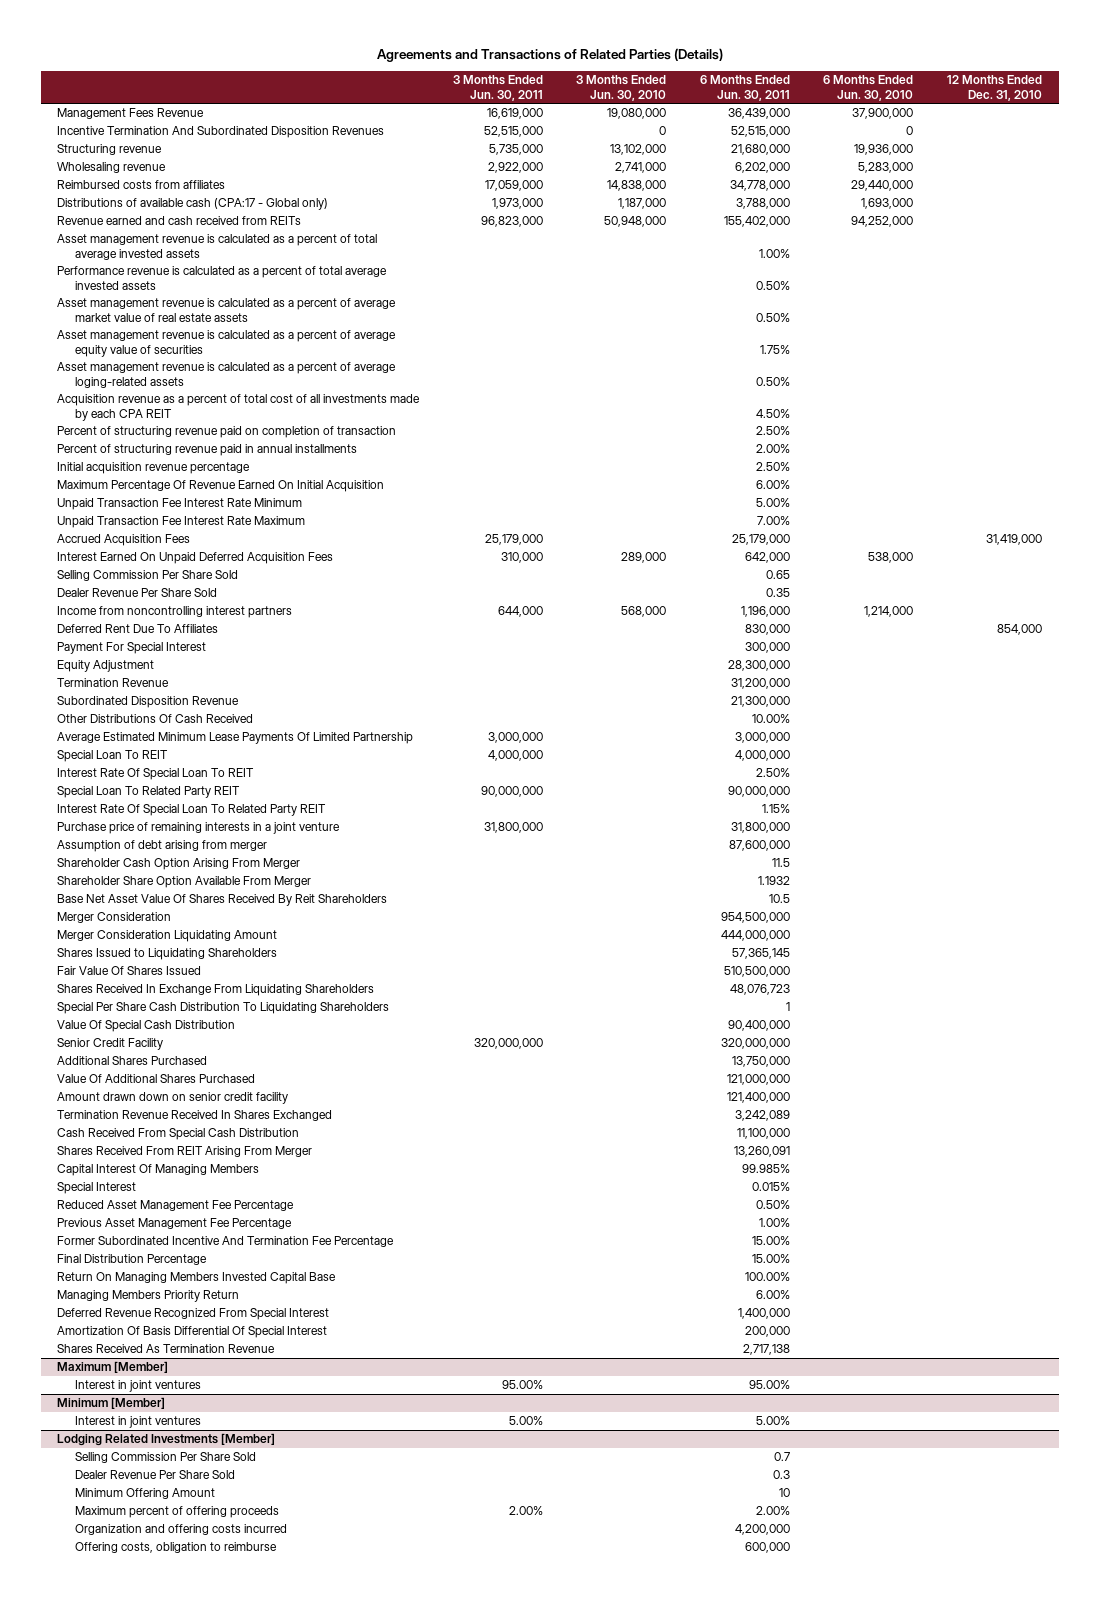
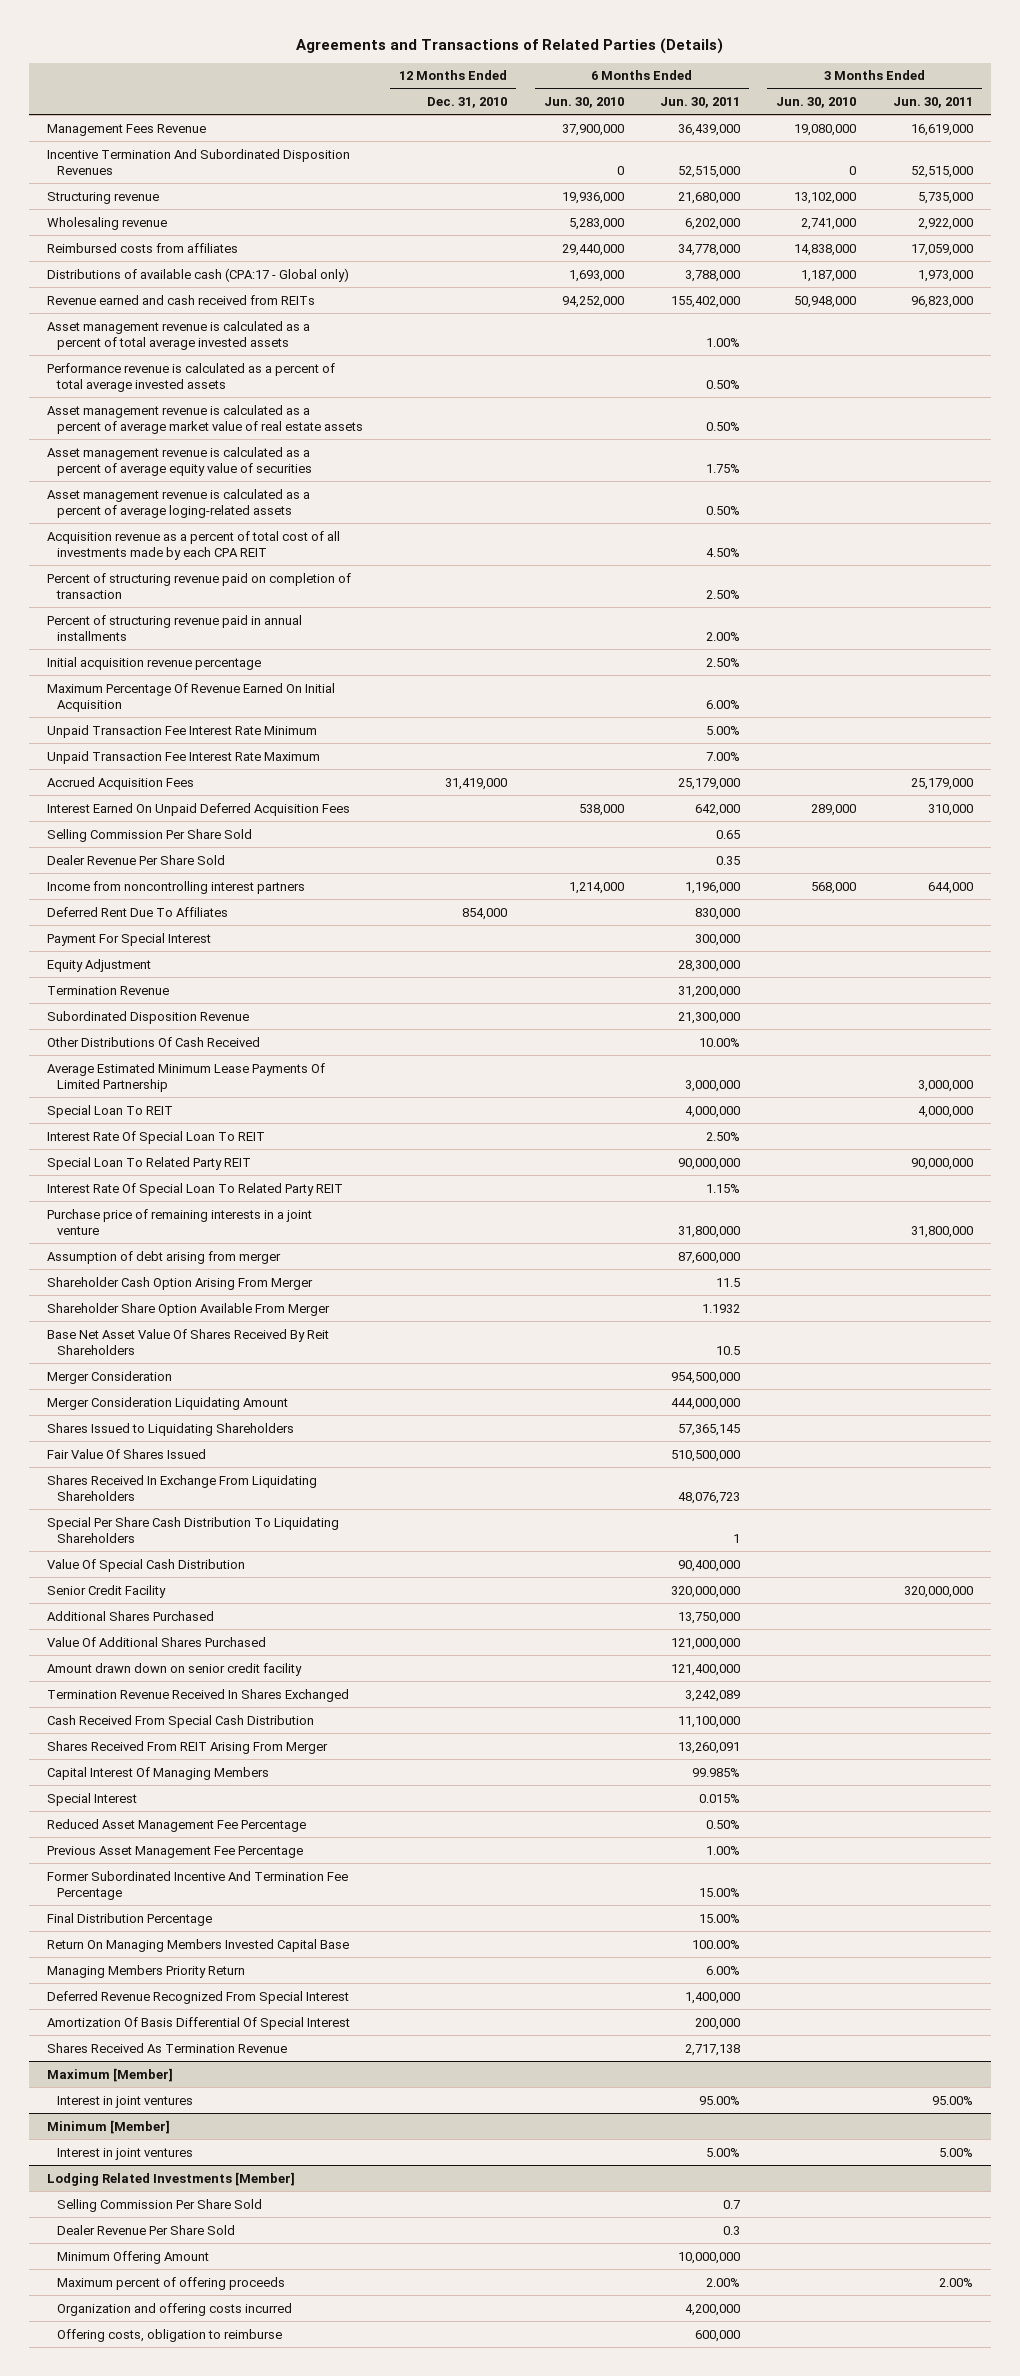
[778,1488,790,1498] 10 -> [678,2251,741,2264] 10,000,000

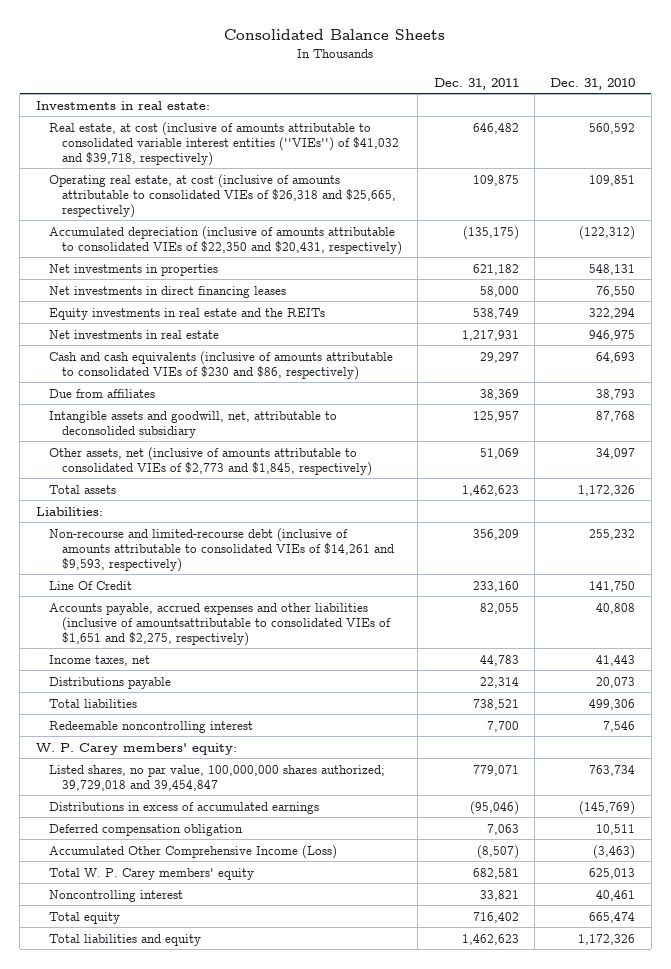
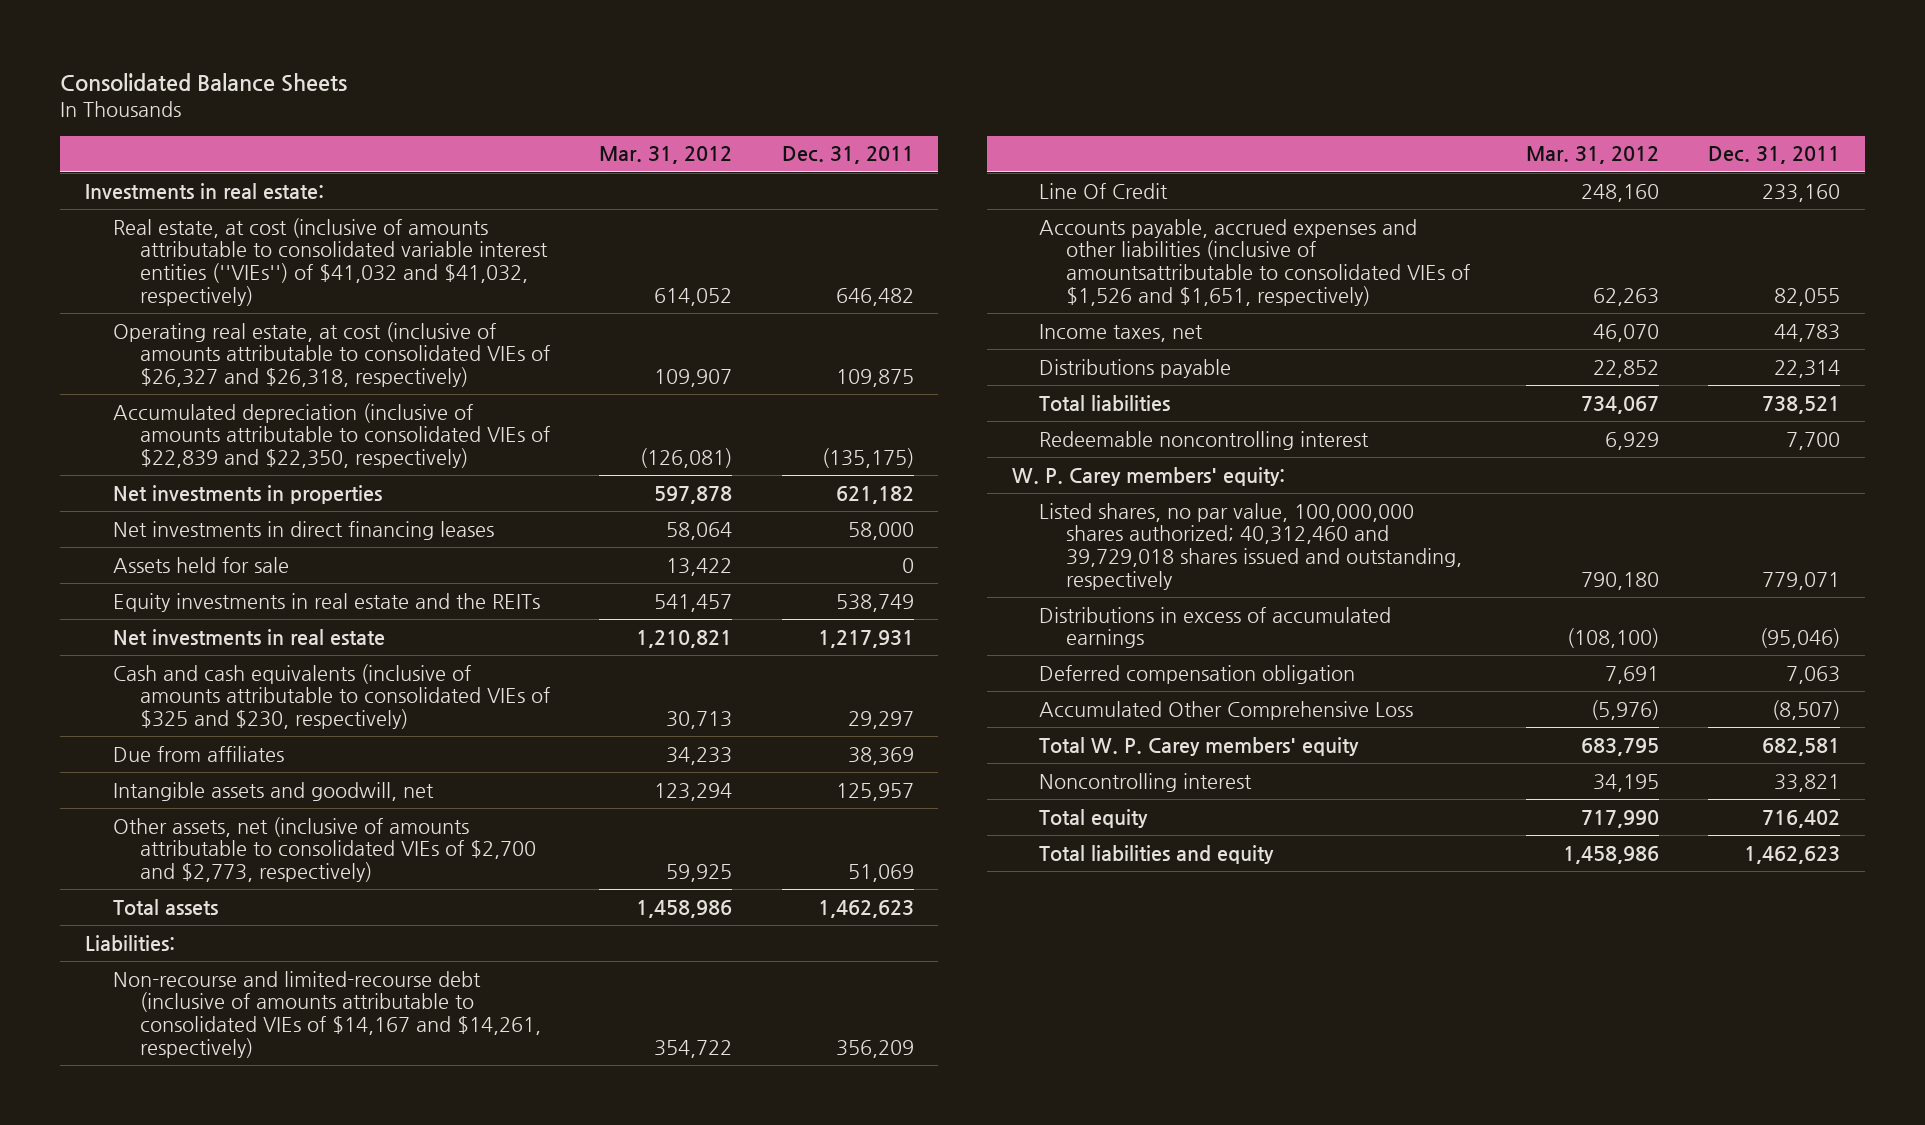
[550,77,636,90] Dec. 31, 2010 -> none
none -> [599,146,733,165] Mar. 31, 2012
[48,121,399,166] Real estate, at cost (inclusive of amounts attributable to consolidated variable interest entities (''VIEs'') of $41,032 and $39,718, respectively) -> [112,217,548,306] Real estate, at cost (inclusive of amounts attributable to consolidated variable interest entities (''VIEs'') of $41,032 and $41,032, respectively)
[48,173,396,218] Operating real estate, at cost (inclusive of amounts attributable to consolidated VIEs of $26,318 and $25,665, respectively) -> [112,321,550,387] Operating real estate, at cost (inclusive of amounts attributable to consolidated VIEs of $26,327 and $26,318, respectively)
[48,225,402,255] Accumulated depreciation (inclusive of amounts attributable to consolidated VIEs of $22,350 and $20,431, respectively) -> [112,402,550,468] Accumulated depreciation (inclusive of amounts attributable to consolidated VIEs of $22,839 and $22,350, respectively)
none -> [112,556,289,573] Assets held for sale
[48,350,393,380] Cash and cash equivalents (inclusive of amounts attributable to consolidated VIEs of $230 and $86, respectively) -> [112,663,550,729] Cash and cash equivalents (inclusive of amounts attributable to consolidated VIEs of $325 and $230, respectively)
[48,410,337,438] Intangible assets and goodwill, net, attributable to deconsolided subsidiary -> [112,781,434,801] Intangible assets and goodwill, net
[48,446,372,476] Other assets, net (inclusive of amounts attributable to consolidated VIEs of $2,773 and $1,845, respectively) -> [112,816,536,882] Other assets, net (inclusive of amounts attributable to consolidated VIEs of $2,700 and $2,773, respectively)
[48,527,394,572] Non-recourse and limited-recourse debt (inclusive of amounts attributable to consolidated VIEs of $14,261 and $9,593, respectively) -> [112,970,541,1058] Non-recourse and limited-recourse debt (inclusive of amounts attributable to consolidated VIEs of $14,167 and $14,261, respectively)
[48,602,391,646] Accounts payable, accrued expenses and other liabilities (inclusive of amountsattributable to consolidated VIEs of $1,651 and $2,275, respectively) -> [1038,218,1471,306] Accounts payable, accrued expenses and other liabilities (inclusive of amountsattributable to consolidated VIEs of $1,526 and $1,651, respectively)
[48,764,385,791] Listed shares, no par value, 100,000,000 shares authorized; 39,729,018 and 39,454,847 -> [1038,502,1463,590] Listed shares, no par value, 100,000,000 shares authorized; 40,312,460 and 39,729,018 shares issued and outstanding, respectively
[48,844,337,859] Accumulated Other Comprehensive Income (Loss) -> [1038,700,1413,720] Accumulated Other Comprehensive Loss

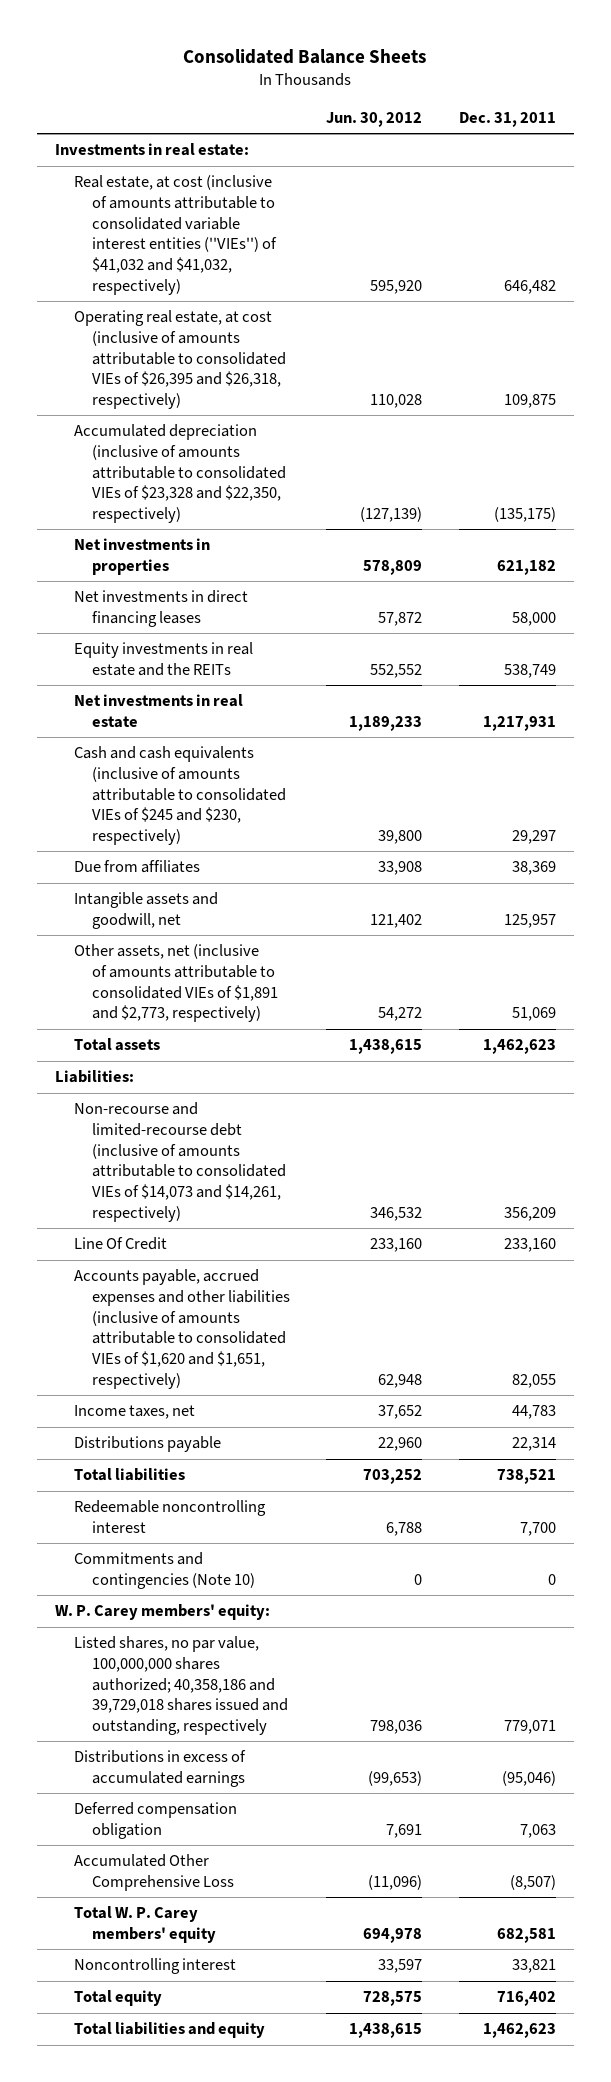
[599,146,733,165] Mar. 31, 2012 -> none
none -> [326,112,423,128] Jun. 30, 2012
[112,321,550,387] Operating real estate, at cost (inclusive of amounts attributable to consolidated VIEs of $26,327 and $26,318, respectively) -> [73,310,286,410] Operating real estate, at cost (inclusive of amounts attributable to consolidated VIEs of $26,395 and $26,318, respectively)
[112,402,550,468] Accumulated depreciation (inclusive of amounts attributable to consolidated VIEs of $22,839 and $22,350, respectively) -> [73,424,286,524] Accumulated depreciation (inclusive of amounts attributable to consolidated VIEs of $23,328 and $22,350, respectively)
[112,556,289,573] Assets held for sale -> none
[112,663,550,729] Cash and cash equivalents (inclusive of amounts attributable to consolidated VIEs of $325 and $230, respectively) -> [73,746,286,846] Cash and cash equivalents (inclusive of amounts attributable to consolidated VIEs of $245 and $230, respectively)
[112,816,536,882] Other assets, net (inclusive of amounts attributable to consolidated VIEs of $2,700 and $2,773, respectively) -> [73,944,278,1023] Other assets, net (inclusive of amounts attributable to consolidated VIEs of $1,891 and $2,773, respectively)
[112,970,541,1058] Non-recourse and limited-recourse debt (inclusive of amounts attributable to consolidated VIEs of $14,167 and $14,261, respectively) -> [73,1102,286,1222] Non-recourse and limited-recourse debt (inclusive of amounts attributable to consolidated VIEs of $14,073 and $14,261, respectively)
[1038,218,1471,306] Accounts payable, accrued expenses and other liabilities (inclusive of amountsattributable to consolidated VIEs of $1,526 and $1,651, respectively) -> [73,1269,290,1389] Accounts payable, accrued expenses and other liabilities (inclusive of amounts attributable to consolidated VIEs of $1,620 and $1,651, respectively)
none -> [73,1552,255,1589] Commitments and contingencies (Note 10)
[1038,502,1463,590] Listed shares, no par value, 100,000,000 shares authorized; 40,312,460 and 39,729,018 shares issued and outstanding, respectively -> [73,1636,288,1736] Listed shares, no par value, 100,000,000 shares authorized; 40,358,186 and 39,729,018 shares issued and outstanding, respectively

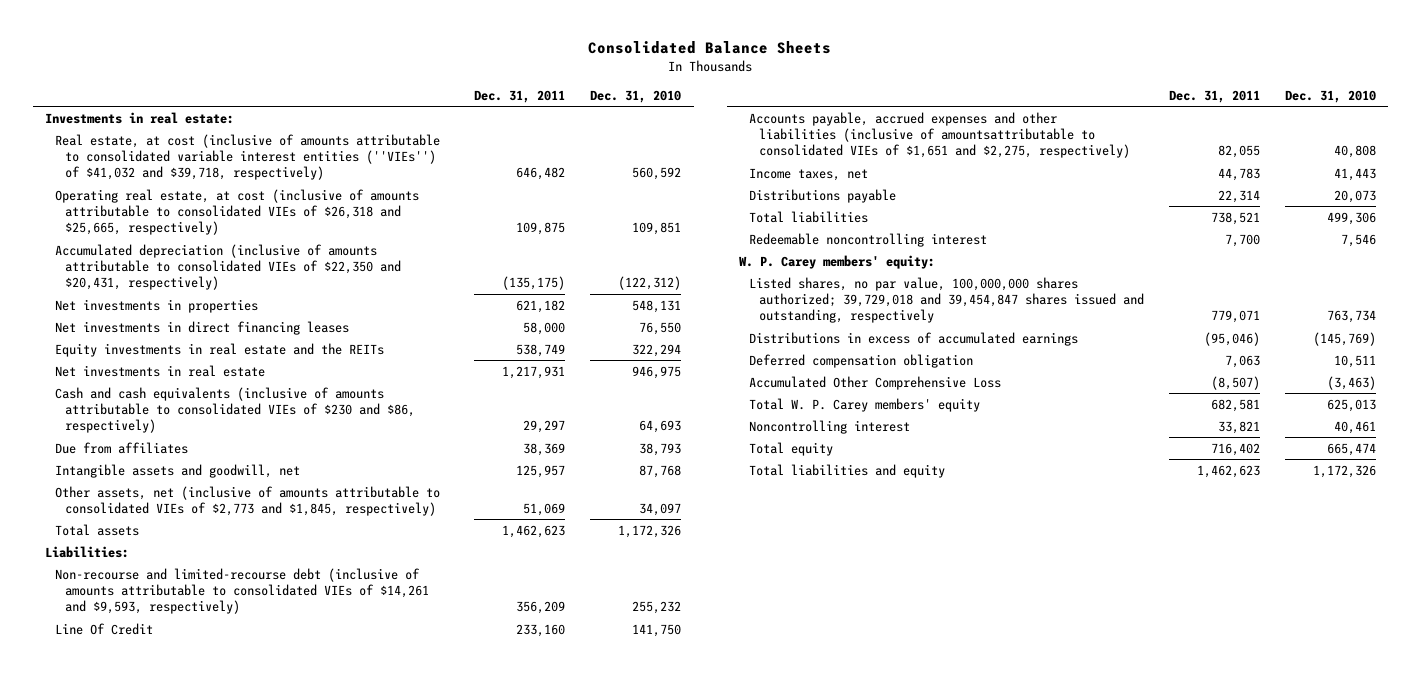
[326,112,423,128] Jun. 30, 2012 -> none
none -> [590,90,682,104] Dec. 31, 2010
[73,175,277,295] Real estate, at cost (inclusive of amounts attributable to consolidated variable interest entities (''VIEs'') of $41,032 and $41,032, respectively) -> [54,133,440,181] Real estate, at cost (inclusive of amounts attributable to consolidated variable interest entities (''VIEs'') of $41,032 and $39,718, respectively)
[73,310,286,410] Operating real estate, at cost (inclusive of amounts attributable to consolidated VIEs of $26,395 and $26,318, respectively) -> [54,188,419,236] Operating real estate, at cost (inclusive of amounts attributable to consolidated VIEs of $26,318 and $25,665, respectively)
[73,424,286,524] Accumulated depreciation (inclusive of amounts attributable to consolidated VIEs of $23,328 and $22,350, respectively) -> [54,243,401,291] Accumulated depreciation (inclusive of amounts attributable to consolidated VIEs of $22,350 and $20,431, respectively)
[73,746,286,846] Cash and cash equivalents (inclusive of amounts attributable to consolidated VIEs of $245 and $230, respectively) -> [54,386,415,434] Cash and cash equivalents (inclusive of amounts attributable to consolidated VIEs of $230 and $86, respectively)
[73,944,278,1023] Other assets, net (inclusive of amounts attributable to consolidated VIEs of $1,891 and $2,773, respectively) -> [54,485,440,516] Other assets, net (inclusive of amounts attributable to consolidated VIEs of $2,773 and $1,845, respectively)
[73,1102,286,1222] Non-recourse and limited-recourse debt (inclusive of amounts attributable to consolidated VIEs of $14,073 and $14,261, respectively) -> [54,567,429,615] Non-recourse and limited-recourse debt (inclusive of amounts attributable to consolidated VIEs of $14,261 and $9,593, respectively)
[73,1269,290,1389] Accounts payable, accrued expenses and other liabilities (inclusive of amounts attributable to consolidated VIEs of $1,620 and $1,651, respectively) -> [749,111,1130,159] Accounts payable, accrued expenses and other liabilities (inclusive of amountsattributable to consolidated VIEs of $1,651 and $2,275, respectively)
[73,1552,255,1589] Commitments and contingencies (Note 10) -> none
[73,1636,288,1736] Listed shares, no par value, 100,000,000 shares authorized; 40,358,186 and 39,729,018 shares issued and outstanding, respectively -> [749,276,1144,324] Listed shares, no par value, 100,000,000 shares authorized; 39,729,018 and 39,454,847 shares issued and outstanding, respectively

